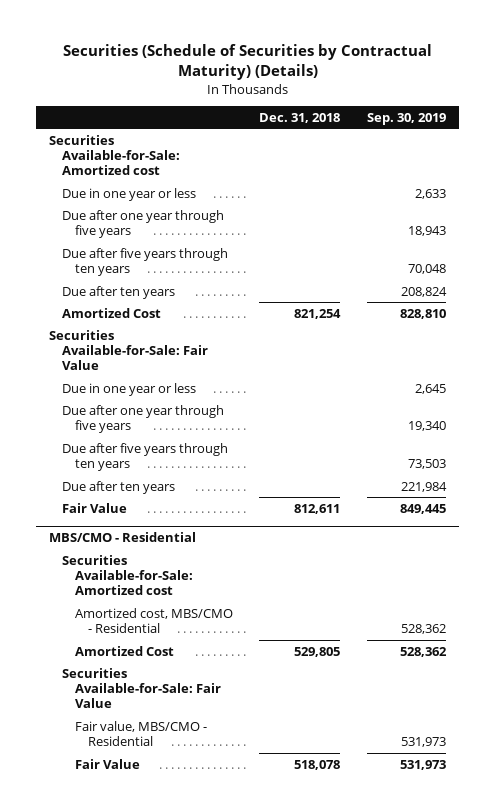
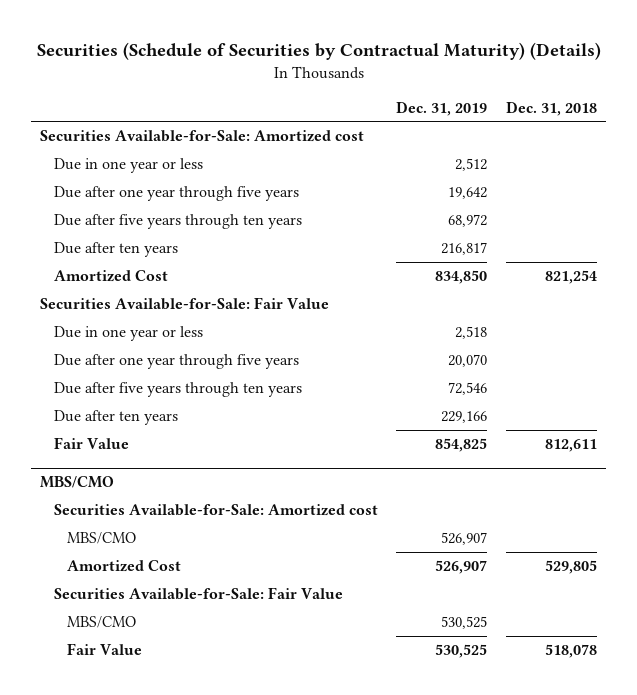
[366,113,446,126] Sep. 30, 2019 -> none
none -> [396,100,488,116] Dec. 31, 2019
[49,532,197,543] MBS/CMO - Residential -> [40,476,115,489] MBS/CMO
[74,607,233,634] Amortized cost, MBS/CMO - Residential -> [67,532,137,545] MBS/CMO
[74,720,207,747] Fair value, MBS/CMO - Residential -> [67,616,137,629] MBS/CMO

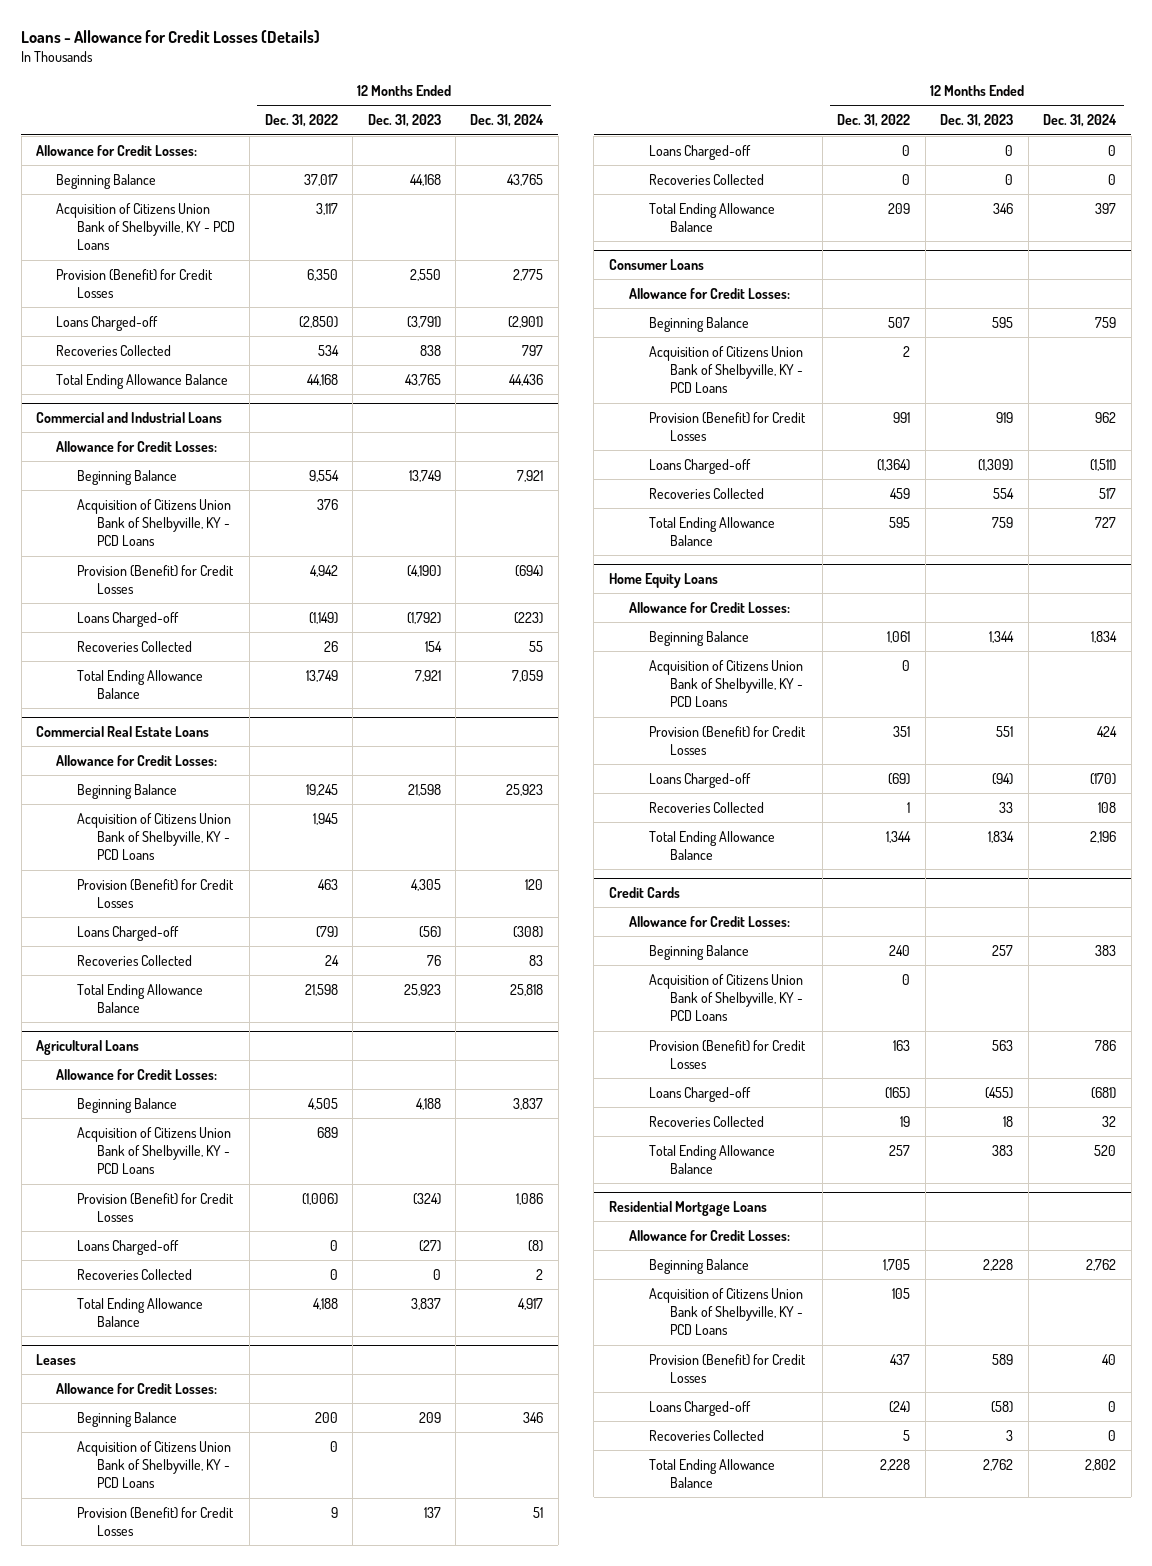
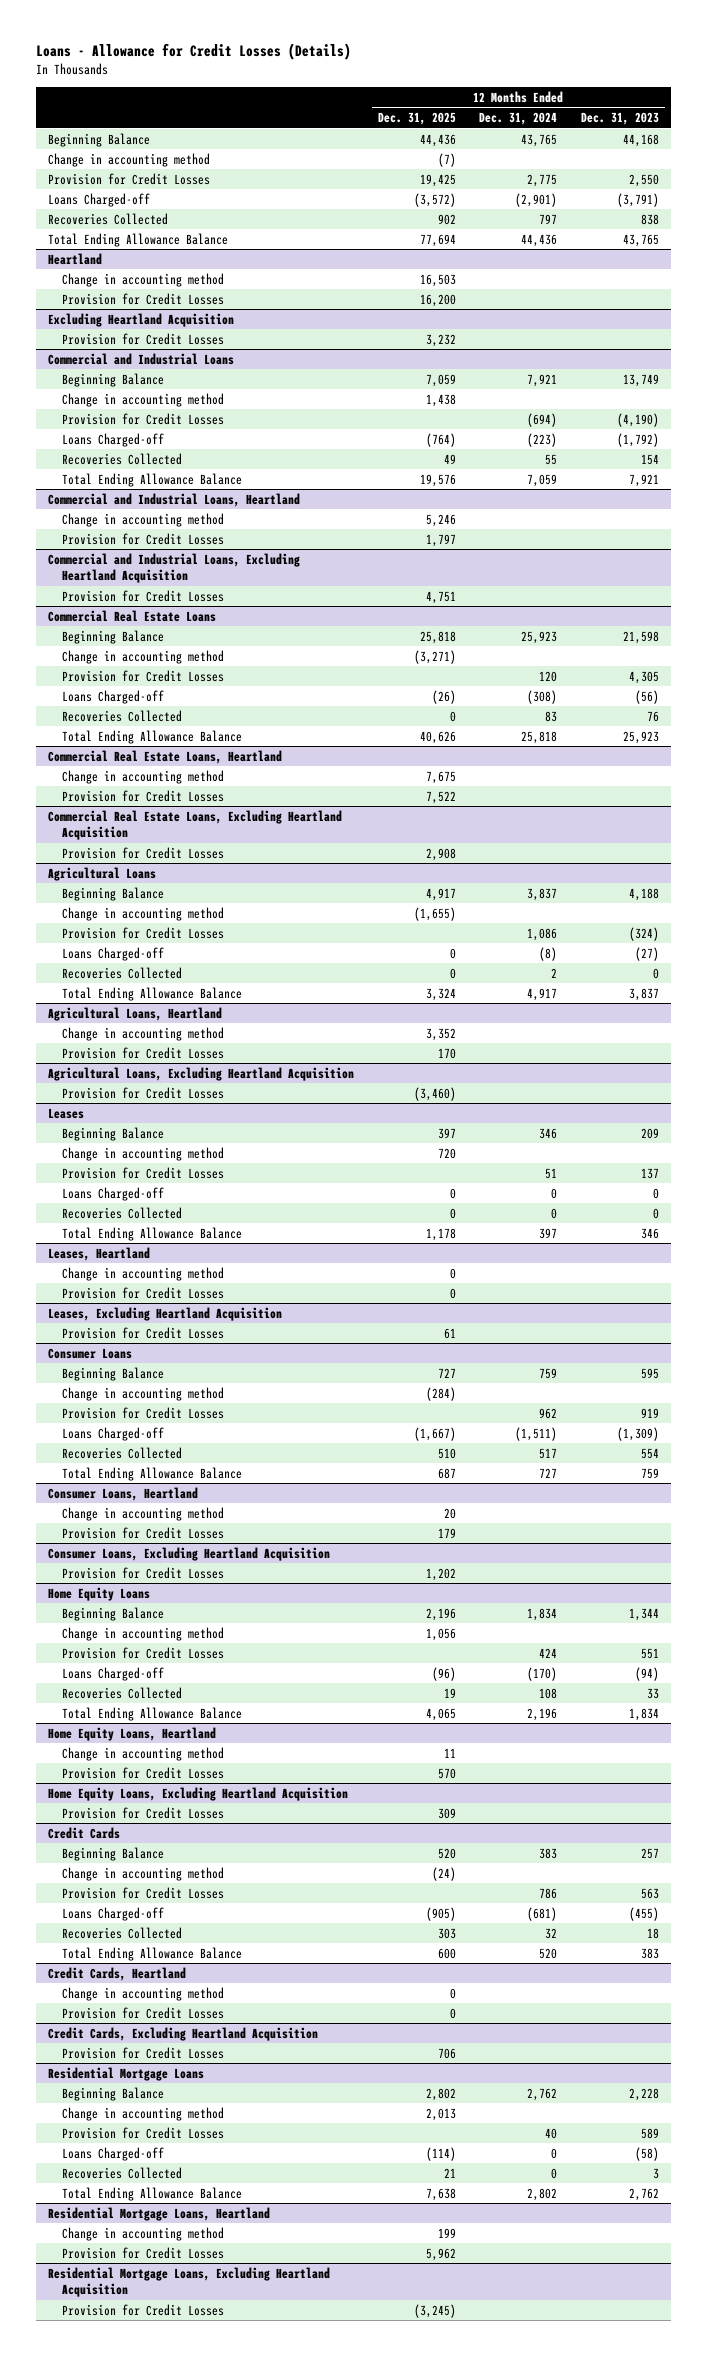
[264,114,338,128] Dec. 31, 2022 -> none
none -> [377,112,456,126] Dec. 31, 2025
[36,144,198,156] Allowance for Credit Losses: -> none
[56,202,235,251] Acquisition of Citizens Union Bank of Shelbyville, KY - PCD Loans -> none
none -> [48,152,211,167] Change in accounting method
[56,268,214,299] Provision (Benefit) for Credit Losses -> [48,172,211,185] Provision for Credit Losses
none -> [48,252,103,265] Heartland
none -> [62,272,225,287] Change in accounting method
none -> [62,292,225,305] Provision for Credit Losses
none -> [48,312,235,327] Excluding Heartland Acquisition
none -> [62,332,225,345] Provision for Credit Losses
[56,440,218,452] Allowance for Credit Losses: -> none
[76,498,231,547] Acquisition of Citizens Union Bank of Shelbyville, KY - PCD Loans -> none
none -> [62,392,225,407] Change in accounting method
[76,564,234,595] Provision (Benefit) for Credit Losses -> [62,412,225,425] Provision for Credit Losses
none -> [48,492,301,507] Commercial and Industrial Loans, Heartland
none -> [62,512,225,527] Change in accounting method
none -> [62,532,225,545] Provision for Credit Losses
none -> [48,552,301,584] Commercial and Industrial Loans, Excluding Heartland Acquisition
none -> [62,589,225,602] Provision for Credit Losses
[56,754,218,766] Allowance for Credit Losses: -> none
[76,812,231,861] Acquisition of Citizens Union Bank of Shelbyville, KY - PCD Loans -> none
none -> [62,649,225,664] Change in accounting method
[76,878,234,909] Provision (Benefit) for Credit Losses -> [62,669,225,682] Provision for Credit Losses
none -> [48,749,283,764] Commercial Real Estate Loans, Heartland
none -> [62,769,225,784] Change in accounting method
none -> [62,789,225,802] Provision for Credit Losses
none -> [48,809,343,841] Commercial Real Estate Loans, Excluding Heartland Acquisition
none -> [62,846,225,859] Provision for Credit Losses
[56,1068,218,1080] Allowance for Credit Losses: -> none
[76,1126,231,1175] Acquisition of Citizens Union Bank of Shelbyville, KY - PCD Loans -> none
none -> [62,906,225,921] Change in accounting method
[76,1192,234,1223] Provision (Benefit) for Credit Losses -> [62,926,225,939] Provision for Credit Losses
none -> [48,1006,223,1021] Agricultural Loans, Heartland
none -> [62,1026,225,1041] Change in accounting method
none -> [62,1046,225,1059] Provision for Credit Losses
none -> [48,1066,355,1081] Agricultural Loans, Excluding Heartland Acquisition
none -> [62,1086,225,1099] Provision for Credit Losses
[56,1382,218,1394] Allowance for Credit Losses: -> none
[76,1440,231,1489] Acquisition of Citizens Union Bank of Shelbyville, KY - PCD Loans -> none
none -> [62,1146,225,1161] Change in accounting method
[76,1506,234,1537] Provision (Benefit) for Credit Losses -> [62,1166,225,1179] Provision for Credit Losses
none -> [48,1246,151,1261] Leases, Heartland
none -> [62,1266,225,1281] Change in accounting method
none -> [62,1286,225,1299] Provision for Credit Losses
none -> [48,1306,283,1321] Leases, Excluding Heartland Acquisition
none -> [62,1326,225,1339] Provision for Credit Losses
[629,287,791,299] Allowance for Credit Losses: -> none
[649,345,804,394] Acquisition of Citizens Union Bank of Shelbyville, KY - PCD Loans -> none
none -> [62,1386,225,1401] Change in accounting method
[649,411,807,442] Provision (Benefit) for Credit Losses -> [62,1406,225,1419] Provision for Credit Losses
none -> [48,1486,199,1501] Consumer Loans, Heartland
none -> [62,1506,225,1521] Change in accounting method
none -> [62,1526,225,1539] Provision for Credit Losses
none -> [48,1546,331,1561] Consumer Loans, Excluding Heartland Acquisition
none -> [62,1566,225,1579] Provision for Credit Losses
[629,601,791,613] Allowance for Credit Losses: -> none
[649,659,804,708] Acquisition of Citizens Union Bank of Shelbyville, KY - PCD Loans -> none
none -> [62,1626,225,1641] Change in accounting method
[649,725,807,756] Provision (Benefit) for Credit Losses -> [62,1646,225,1659] Provision for Credit Losses
none -> [48,1726,217,1741] Home Equity Loans, Heartland
none -> [62,1746,225,1761] Change in accounting method
none -> [62,1766,225,1779] Provision for Credit Losses
none -> [48,1786,349,1801] Home Equity Loans, Excluding Heartland Acquisition
none -> [62,1806,225,1819] Provision for Credit Losses
[629,915,791,927] Allowance for Credit Losses: -> none
[649,973,804,1022] Acquisition of Citizens Union Bank of Shelbyville, KY - PCD Loans -> none
none -> [62,1866,225,1881] Change in accounting method
[649,1039,807,1070] Provision (Benefit) for Credit Losses -> [62,1886,225,1899] Provision for Credit Losses
none -> [48,1966,187,1981] Credit Cards, Heartland
none -> [62,1986,225,2001] Change in accounting method
none -> [62,2006,225,2019] Provision for Credit Losses
none -> [48,2026,319,2041] Credit Cards, Excluding Heartland Acquisition
none -> [62,2046,225,2059] Provision for Credit Losses
[629,1229,791,1241] Allowance for Credit Losses: -> none
[649,1287,804,1336] Acquisition of Citizens Union Bank of Shelbyville, KY - PCD Loans -> none
none -> [62,2106,225,2121] Change in accounting method
[649,1353,807,1384] Provision (Benefit) for Credit Losses -> [62,2126,225,2139] Provision for Credit Losses
none -> [48,2206,271,2221] Residential Mortgage Loans, Heartland
none -> [62,2226,225,2241] Change in accounting method
none -> [62,2246,225,2259] Provision for Credit Losses
none -> [48,2266,331,2298] Residential Mortgage Loans, Excluding Heartland Acquisition
none -> [62,2303,225,2316] Provision for Credit Losses

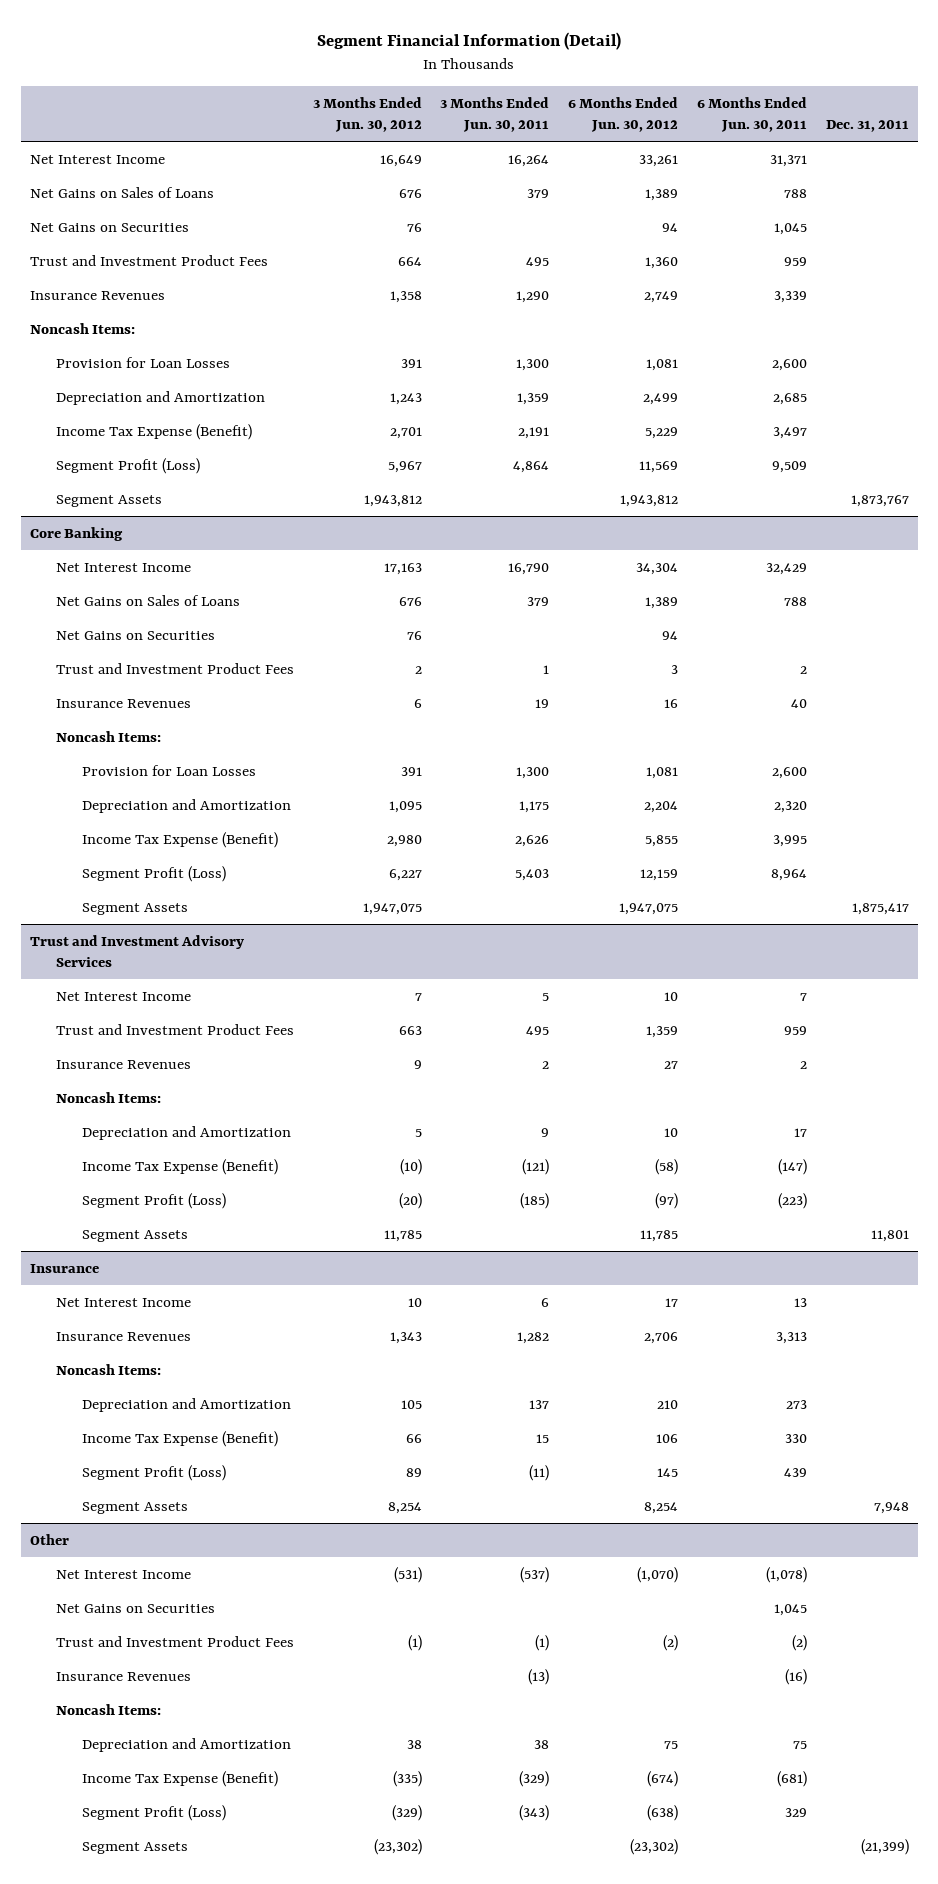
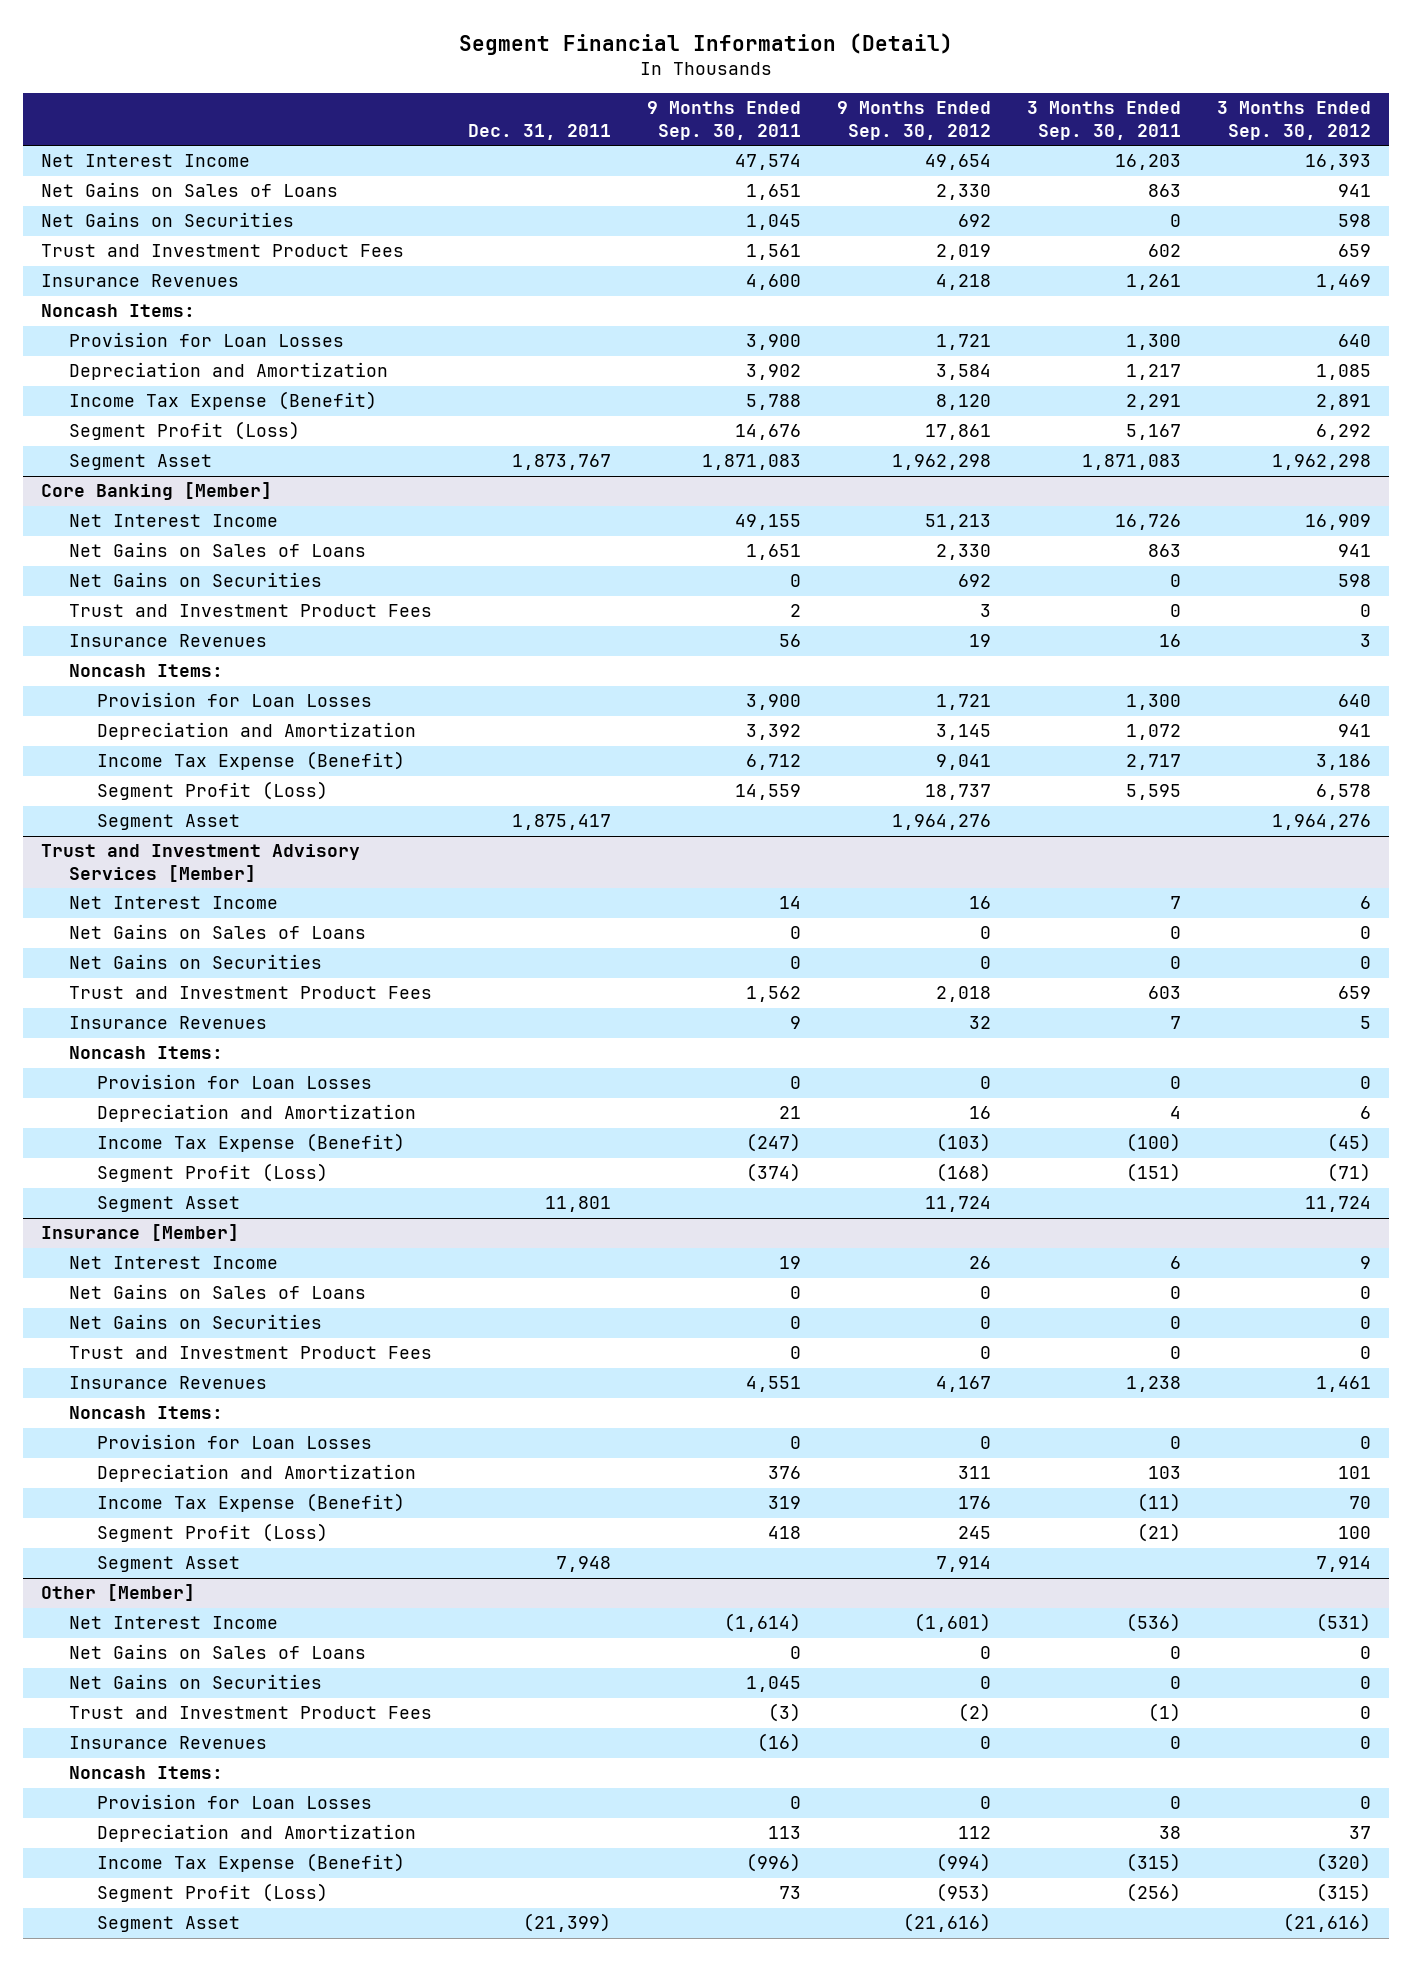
[312,96,422,132] 3 Months Ended Jun. 30, 2012 -> none
[440,96,550,132] 3 Months Ended Jun. 30, 2011 -> none
[568,96,679,132] 6 Months Ended Jun. 30, 2012 -> none
[696,96,807,132] 6 Months Ended Jun. 30, 2011 -> none
none -> [647,101,802,140] 9 Months Ended Sep. 30, 2011
none -> [837,101,992,140] 9 Months Ended Sep. 30, 2012
none -> [1027,101,1182,140] 3 Months Ended Sep. 30, 2011
none -> [1216,101,1371,140] 3 Months Ended Sep. 30, 2012
[55,494,162,507] Segment Assets -> [69,454,213,471] Segment Asset
[29,526,123,541] Core Banking -> [41,482,273,501] Core Banking [Member]
[81,902,188,915] Segment Assets -> [97,814,241,831] Segment Asset
[29,934,244,967] Trust and Investment Advisory Services -> [41,844,361,883] Trust and Investment Advisory Services [Member]
none -> [69,924,367,940] Net Gains on Sales of Loans
none -> [69,954,323,970] Net Gains on Securities
none -> [97,1074,373,1090] Provision for Loan Losses
[81,1229,188,1242] Segment Assets -> [97,1196,241,1213] Segment Asset
[29,1263,99,1273] Insurance -> [41,1224,240,1242] Insurance [Member]
none -> [69,1284,367,1300] Net Gains on Sales of Loans
none -> [69,1314,323,1330] Net Gains on Securities
none -> [69,1346,433,1360] Trust and Investment Product Fees
none -> [97,1434,373,1450] Provision for Loan Losses
[81,1501,188,1514] Segment Assets -> [97,1556,241,1573] Segment Asset
[29,1533,69,1545] Other -> [41,1584,196,1602] Other [Member]
none -> [69,1644,367,1660] Net Gains on Sales of Loans
none -> [97,1794,373,1810] Provision for Loan Losses
[81,1841,188,1854] Segment Assets -> [97,1916,241,1933] Segment Asset

